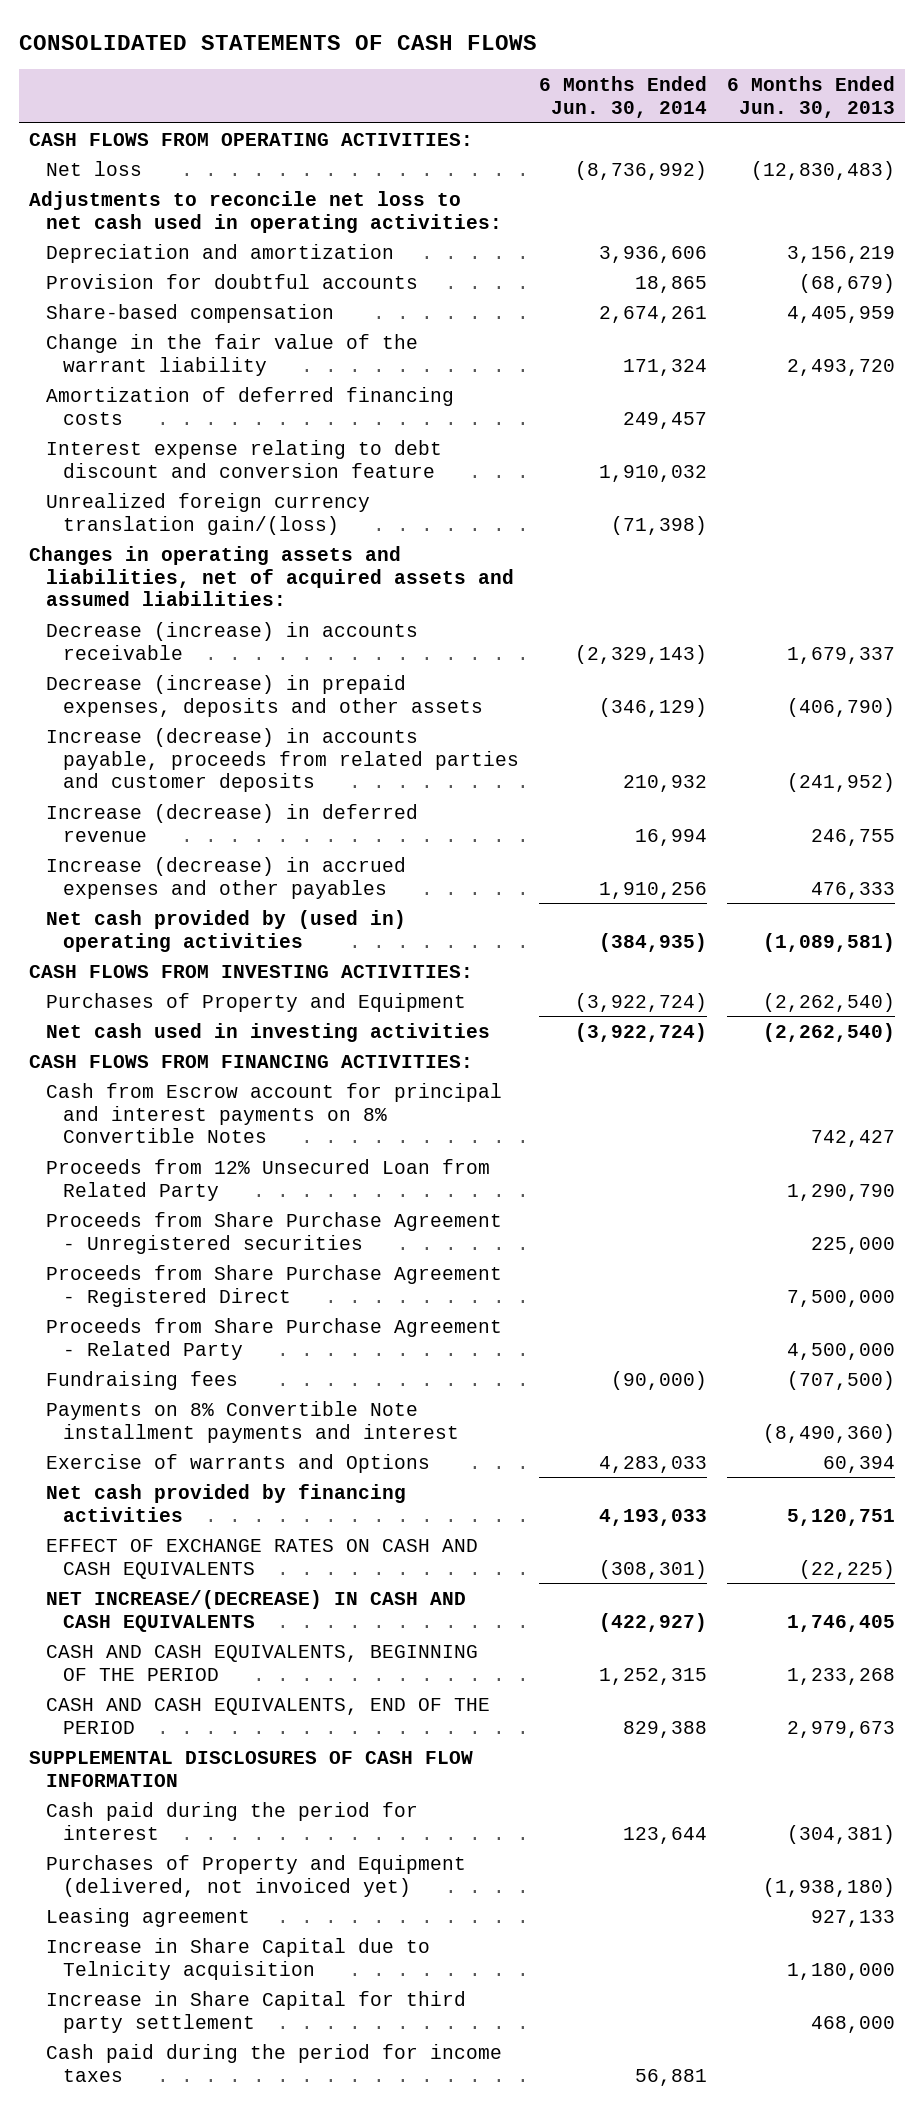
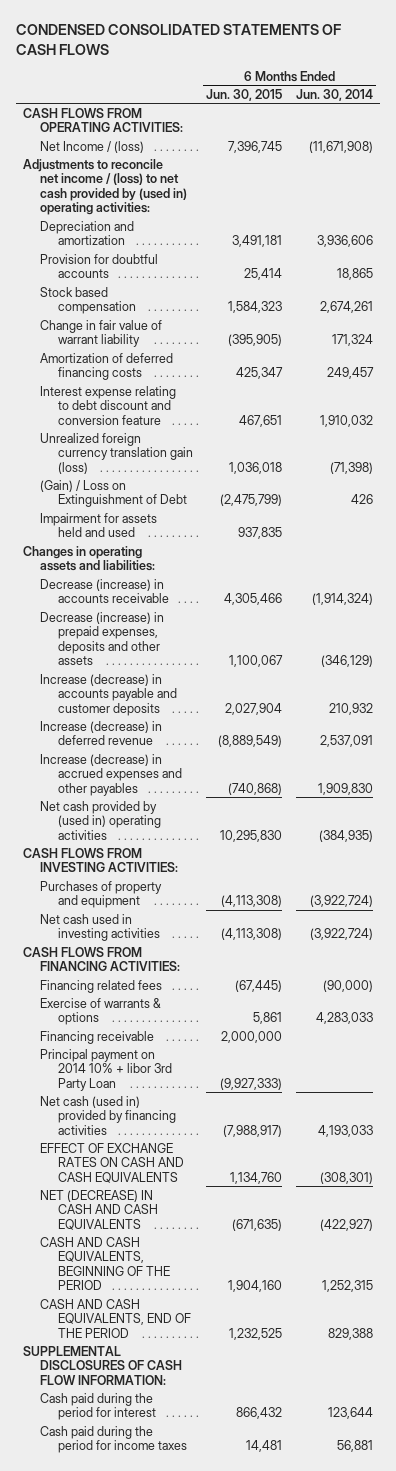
[19,34,538,50] CONSOLIDATED STATEMENTS OF CASH FLOWS -> [15,24,341,55] CONDENSED CONSOLIDATED STATEMENTS OF CASH FLOWS
[726,76,895,119] 6 Months Ended Jun. 30, 2013 -> none
none -> [206,88,283,101] Jun. 30, 2015
[46,160,143,176] Net loss -> [40,140,145,153] Net Income / (loss)
[574,160,707,180] (8,736,992) -> [308,140,373,153] (11,671,908)
[29,190,503,233] Adjustments to reconcile net loss to net cash used in operating activities: -> [22,158,188,216] Adjustments to reconcile net income / (loss) to net cash provided by (used in) operating activities:
[46,303,335,323] Share-based compensation -> [40,286,136,315] Stock based compensation
[46,333,419,376] Change in the fair value of the warrant liability -> [40,319,163,348] Change in fair value of warrant liability
[46,492,371,535] Unrealized foreign currency translation gain/(loss) -> [40,432,193,474] Unrealized foreign currency translation gain (loss)
none -> [40,479,187,508] (Gain) / Loss on Extinguishment of Debt
none -> [40,512,158,538] Impairment for assets held and used
[29,545,515,607] Changes in operating assets and liabilities, net of acquired assets and assumed liabilities: -> [22,545,156,572] Changes in operating assets and liabilities:
[574,644,707,664] (2,329,143) -> [311,593,373,606] (1,914,324)
[46,727,520,793] Increase (decrease) in accounts payable, proceeds from related parties and customer deposits -> [40,673,177,716] Increase (decrease) in accounts payable and customer deposits
[634,828,707,846] 16,994 -> [319,735,373,748] 2,537,091
[598,881,707,899] 1,910,256 -> [317,782,373,795] 1,909,830
[46,992,467,1012] Purchases of Property and Equipment -> [40,880,163,909] Purchases of property and equipment
[46,1082,503,1144] Cash from Escrow account for principal and interest payments on 8% Convertible Notes -> none
[46,1158,491,1201] Proceeds from 12% Unsecured Loan from Related Party -> none
[46,1211,503,1254] Proceeds from Share Purchase Agreement - Unregistered securities -> none
[46,1264,503,1307] Proceeds from Share Purchase Agreement - Registered Direct -> none
[46,1317,503,1360] Proceeds from Share Purchase Agreement - Related Party -> none
[46,1370,239,1390] Fundraising fees -> none
[46,1400,460,1443] Payments on 8% Convertible Note installment payments and interest -> none
none -> [40,979,163,993] Financing related fees
[46,1453,431,1473] Exercise of warrants and Options -> [40,997,162,1026] Exercise of warrants & options
none -> [40,1030,155,1044] Financing receivable
none -> [40,1048,172,1091] Principal payment on 2014 10% + libor 3rd Party Loan
[46,1483,407,1522] Net cash provided by financing activities -> [40,1095,176,1135] Net cash (used in) provided by financing activities
[46,1589,467,1632] NET INCREASE/(DECREASE) IN CASH AND CASH EQUIVALENTS -> [40,1189,158,1230] NET (DECREASE) IN CASH AND CASH EQUIVALENTS
[29,1750,474,1787] SUPPLEMENTAL DISCLOSURES OF CASH FLOW INFORMATION -> [22,1345,183,1385] SUPPLEMENTAL DISCLOSURES OF CASH FLOW INFORMATION:
[46,1854,467,1897] Purchases of Property and Equipment (delivered, not invoiced yet) -> none
[46,1907,251,1927] Leasing agreement -> none
[46,1937,431,1980] Increase in Share Capital due to Telnicity acquisition -> none
[46,1990,467,2033] Increase in Share Capital for third party settlement -> none

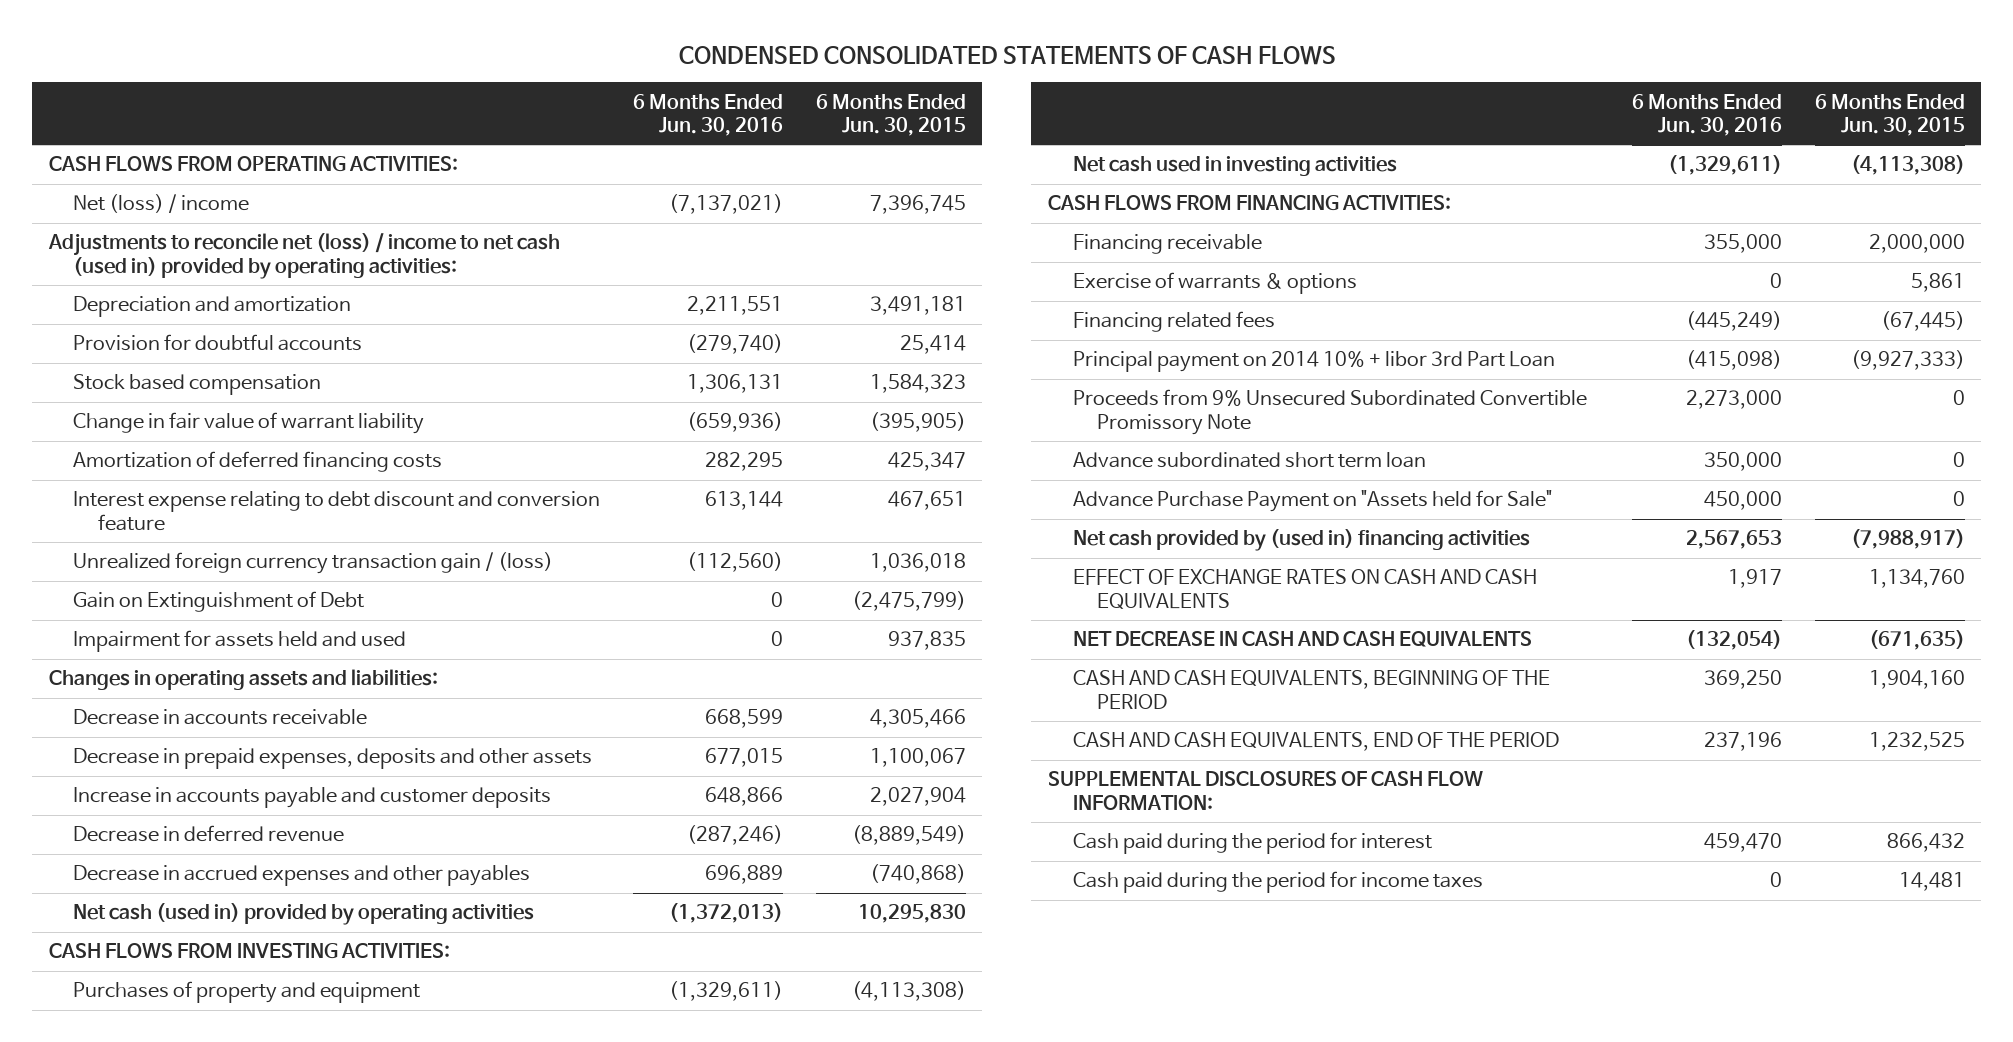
[295,88,373,101] Jun. 30, 2014 -> none
none -> [633,93,784,137] 6 Months Ended Jun. 30, 2016
[40,140,145,153] Net Income / (loss) -> [73,194,250,214] Net (loss) / income
[22,158,188,216] Adjustments to reconcile net income / (loss) to net cash provided by (used in) operating activities: -> [47,233,560,279] Adjustments to reconcile net (loss) / income to net cash (used in) provided by operating activities:
[40,432,193,474] Unrealized foreign currency translation gain (loss) -> [73,552,554,575] Unrealized foreign currency transaction gain / (loss)
[40,479,187,508] (Gain) / Loss on Extinguishment of Debt -> [73,591,365,613] Gain on Extinguishment of Debt
[40,578,169,604] Decrease (increase) in accounts receivable -> [73,709,368,726] Decrease in accounts receivable
[40,611,165,666] Decrease (increase) in prepaid expenses, deposits and other assets -> [73,748,593,770] Decrease in prepaid expenses, deposits and other assets
[40,673,177,716] Increase (decrease) in accounts payable and customer deposits -> [73,787,552,809] Increase in accounts payable and customer deposits
[40,720,163,746] Increase (decrease) in deferred revenue -> [73,825,345,843] Decrease in deferred revenue
[40,753,182,796] Increase (decrease) in accrued expenses and other payables -> [73,865,531,887] Decrease in accrued expenses and other payables
[40,800,161,840] Net cash provided by (used in) operating activities -> [73,903,535,926] Net cash (used in) provided by operating activities
[40,997,162,1026] Exercise of warrants & options -> [1072,272,1357,295] Exercise of warrants & options
[40,979,163,993] Financing related fees -> [1072,311,1275,333] Financing related fees
[40,1048,172,1091] Principal payment on 2014 10% + libor 3rd Party Loan -> [1072,351,1555,373] Principal payment on 2014 10% + libor 3rd Part Loan
none -> [1072,389,1587,435] Proceeds from 9% Unsecured Subordinated Convertible Promissory Note
none -> [1072,452,1426,469] Advance subordinated short term loan
none -> [1072,490,1552,513] Advance Purchase Payment on "Assets held for Sale"
[40,1095,176,1135] Net cash (used in) provided by financing activities -> [1072,529,1530,552] Net cash provided by (used in) financing activities
[40,1189,158,1230] NET (DECREASE) IN CASH AND CASH EQUIVALENTS -> [1072,631,1532,648] NET DECREASE IN CASH AND CASH EQUIVALENTS

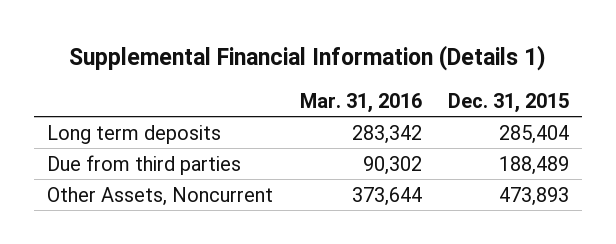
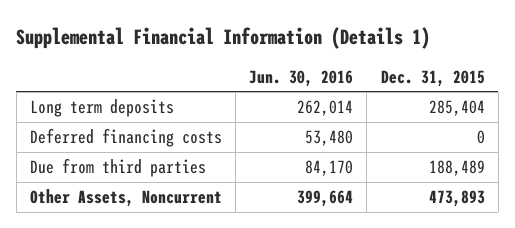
[299,92,422,113] Mar. 31, 2016 -> none
none -> [249,69,354,87] Jun. 30, 2016
none -> [29,128,222,148] Deferred financing costs

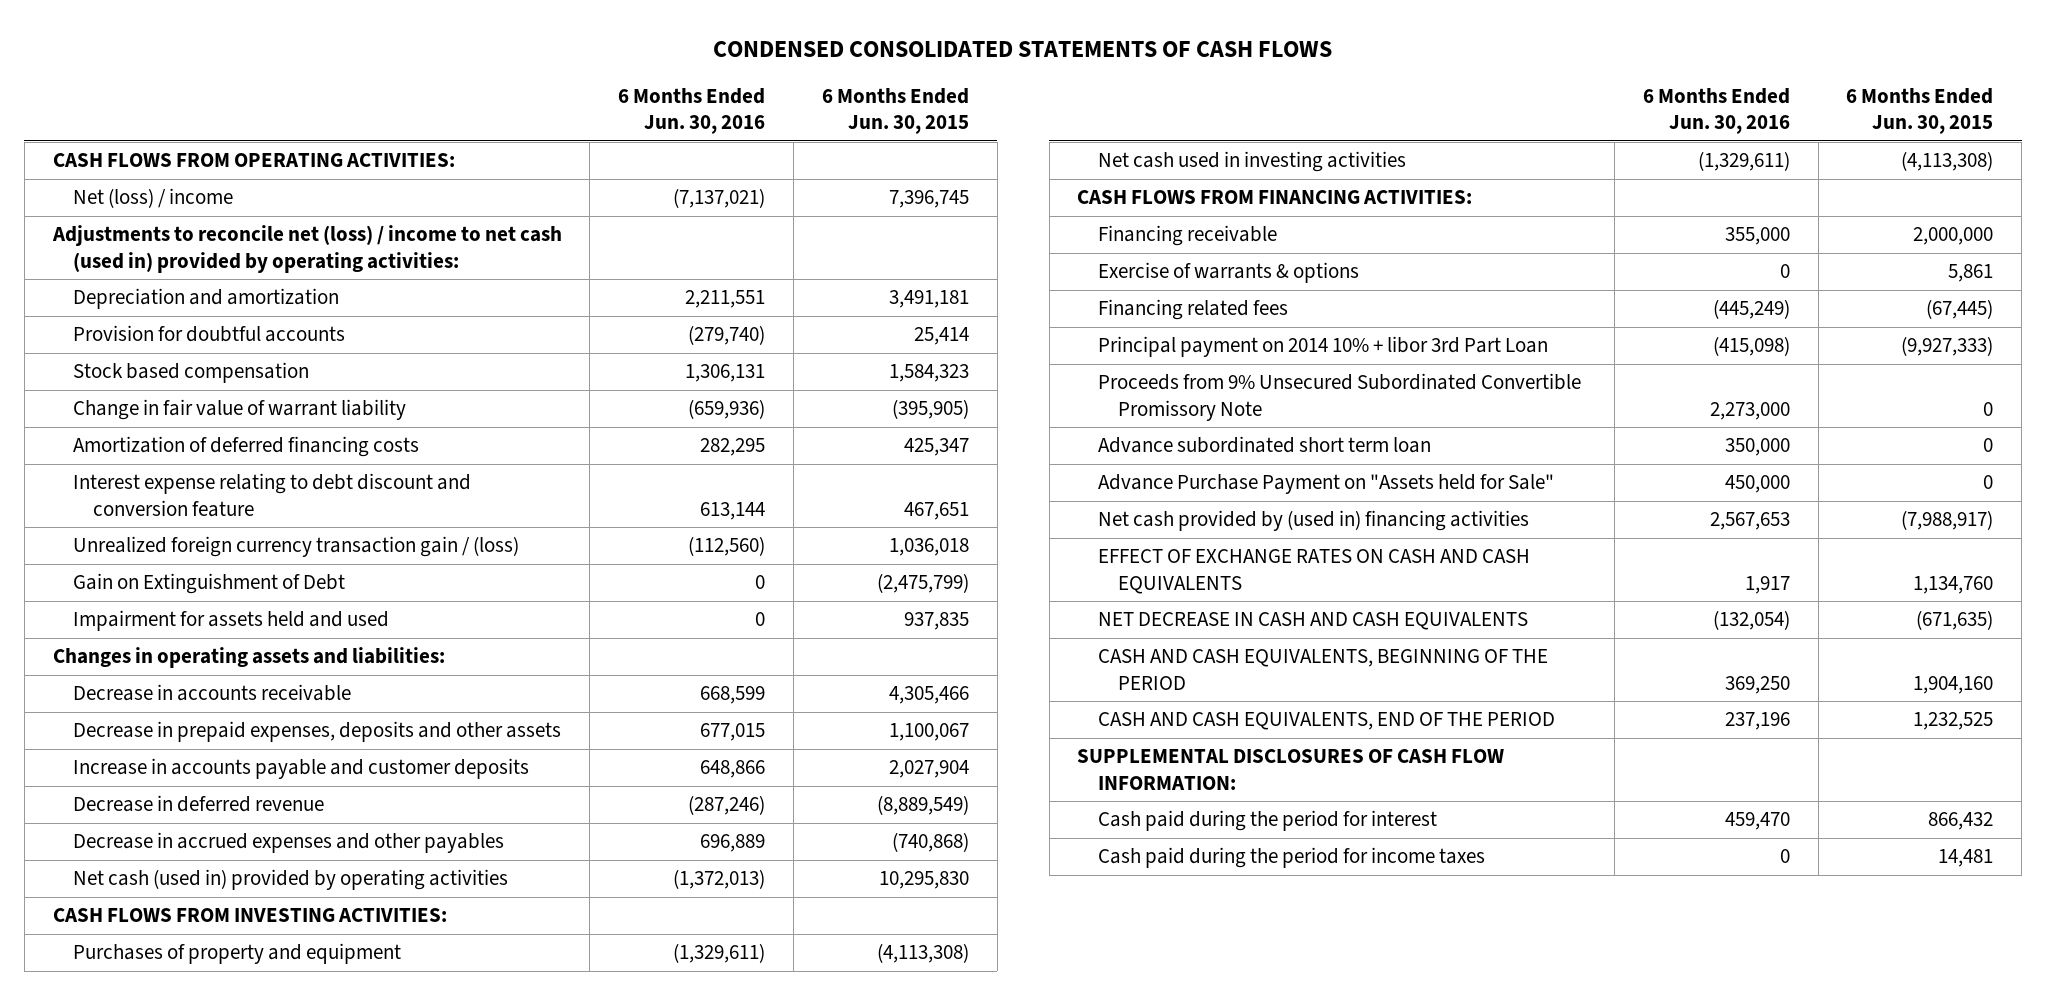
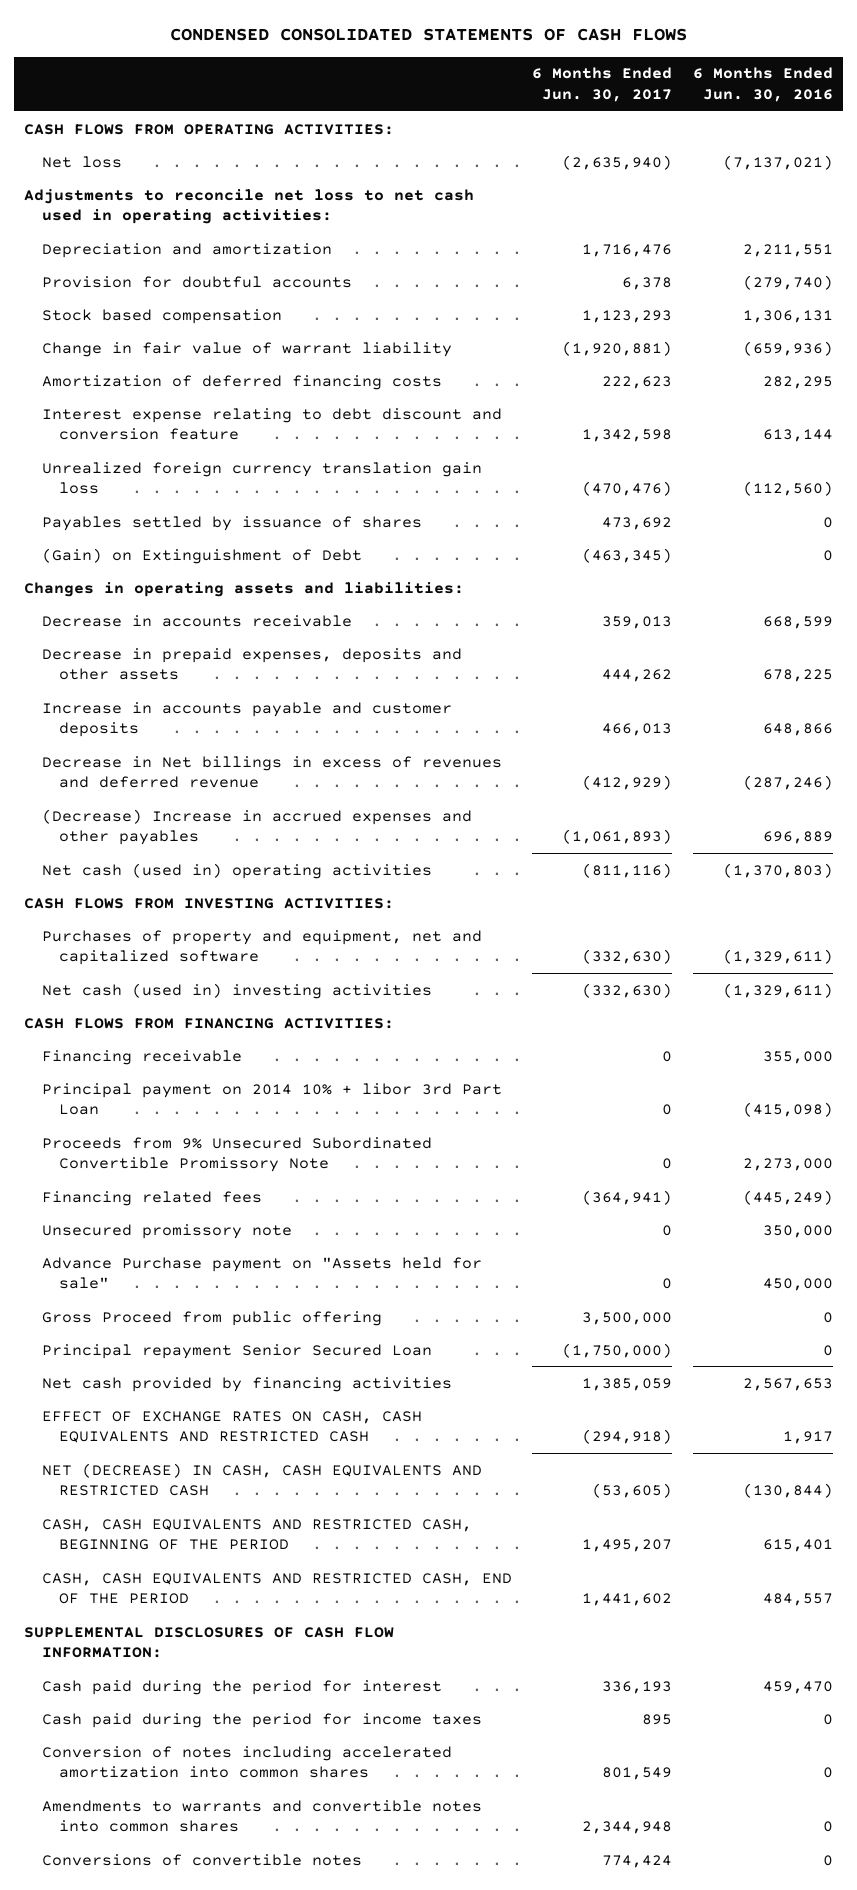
[821,87,969,135] 6 Months Ended Jun. 30, 2015 -> none
none -> [532,67,673,102] 6 Months Ended Jun. 30, 2017
[72,188,233,209] Net (loss) / income -> [41,155,122,168] Net loss
[51,225,562,273] Adjustments to reconcile net (loss) / income to net cash (used in) provided by operating activities: -> [24,188,475,225] Adjustments to reconcile net loss to net cash used in operating activities:
[72,610,389,632] Impairment for assets held and used -> none
[72,536,519,558] Unrealized foreign currency transaction gain / (loss) -> [41,461,482,495] Unrealized foreign currency translation gain loss
none -> [41,515,422,531] Payables settled by issuance of shares
[72,573,345,595] Gain on Extinguishment of Debt -> [41,547,362,564] (Gain) on Extinguishment of Debt
[700,723,766,742] 677,015 -> [762,669,833,683] 678,225
[72,795,324,813] Decrease in deferred revenue -> [41,755,502,789] Decrease in Net billings in excess of revenues and deferred revenue
[72,832,504,854] Decrease in accrued expenses and other payables -> [41,808,472,846] (Decrease) Increase in accrued expenses and other payables
[72,869,508,891] Net cash (used in) provided by operating activities -> [41,862,432,879] Net cash (used in) operating activities
[673,869,766,890] (1,372,013) -> [722,862,833,878] (1,370,803)
[72,943,401,965] Purchases of property and equipment -> [41,929,482,966] Purchases of property and equipment, net and capitalized software
[1097,151,1406,173] Net cash used in investing activities -> [41,982,432,999] Net cash (used in) investing activities
[1097,262,1359,284] Exercise of warrants & options -> none
[1097,436,1431,454] Advance subordinated short term loan -> none
[1097,299,1288,321] Financing related fees -> [41,1190,262,1206] Financing related fees
none -> [41,1223,292,1239] Unsecured promissory note
[1097,474,1554,495] Advance Purchase Payment on "Assets held for Sale" -> [41,1256,482,1290] Advance Purchase payment on "Assets held for sale"
none -> [41,1310,382,1326] Gross Proceed from public offering
none -> [41,1343,432,1359] Principal repayment Senior Secured Loan
[1097,510,1529,532] Net cash provided by (used in) financing activities -> [41,1376,452,1392] Net cash provided by financing activities
[1097,549,1530,594] EFFECT OF EXCHANGE RATES ON CASH AND CASH EQUIVALENTS -> [41,1410,422,1444] EFFECT OF EXCHANGE RATES ON CASH, CASH EQUIVALENTS AND RESTRICTED CASH
[1097,612,1528,631] NET DECREASE IN CASH AND CASH EQUIVALENTS -> [41,1462,482,1497] NET (DECREASE) IN CASH, CASH EQUIVALENTS AND RESTRICTED CASH
[1712,610,1790,631] (132,054) -> [742,1483,833,1499] (130,844)
[1097,649,1548,690] CASH AND CASH EQUIVALENTS, BEGINNING OF THE PERIOD -> [41,1518,472,1551] CASH, CASH EQUIVALENTS AND RESTRICTED CASH, BEGINNING OF THE PERIOD
[1724,675,1790,694] 369,250 -> [762,1539,833,1553] 615,401
[1097,712,1555,731] CASH AND CASH EQUIVALENTS, END OF THE PERIOD -> [41,1572,512,1605] CASH, CASH EQUIVALENTS AND RESTRICTED CASH, END OF THE PERIOD
[1724,712,1790,731] 237,196 -> [762,1593,833,1607] 484,557
none -> [41,1745,452,1779] Conversion of notes including accelerated amortization into common shares
none -> [41,1799,482,1833] Amendments to warrants and convertible notes into common shares
none -> [41,1853,362,1866] Conversions of convertible notes

